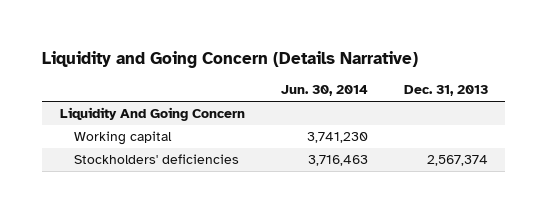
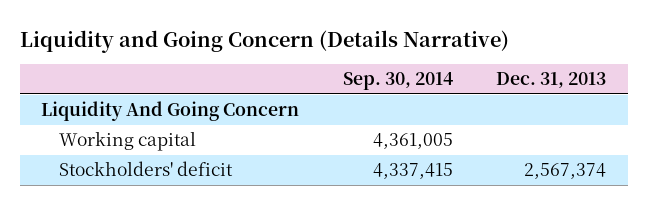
[280,85,368,97] Jun. 30, 2014 -> none
none -> [342,72,453,91] Sep. 30, 2014
[74,154,240,165] Stockholders' deficiencies -> [58,161,233,177] Stockholders' deficit

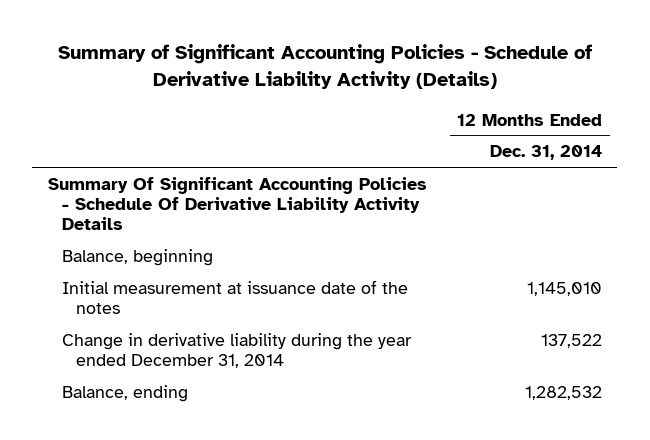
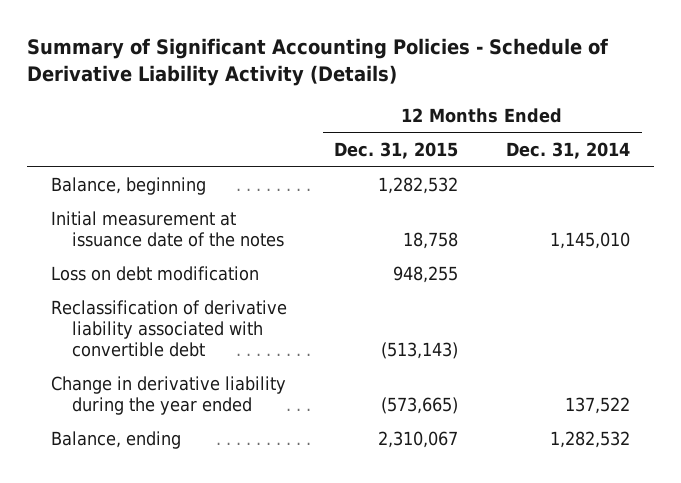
none -> [334,142,459,160] Dec. 31, 2015
[47,176,427,231] Summary Of Significant Accounting Policies - Schedule Of Derivative Liability Activity Details -> none
none -> [50,266,259,282] Loss on debt modification
none -> [50,300,287,357] Reclassification of derivative liability associated with convertible debt
[61,332,412,369] Change in derivative liability during the year ended December 31, 2014 -> [50,376,286,416] Change in derivative liability during the year ended

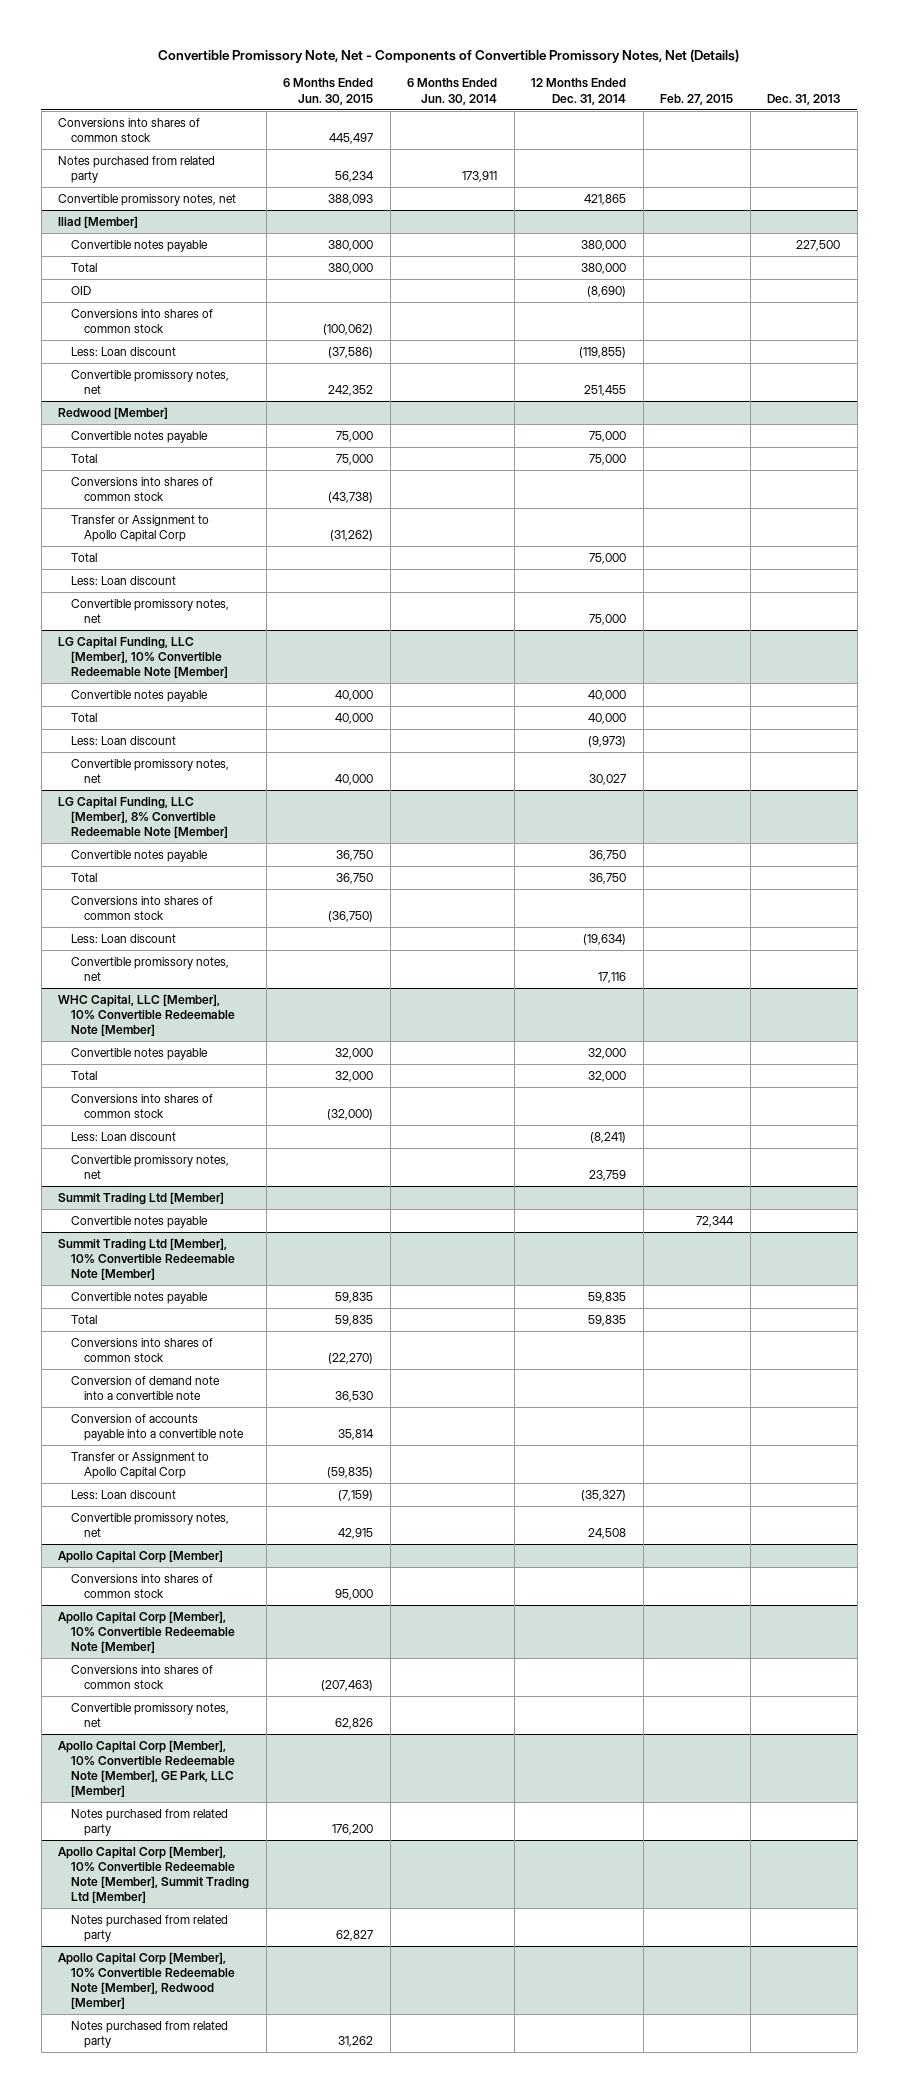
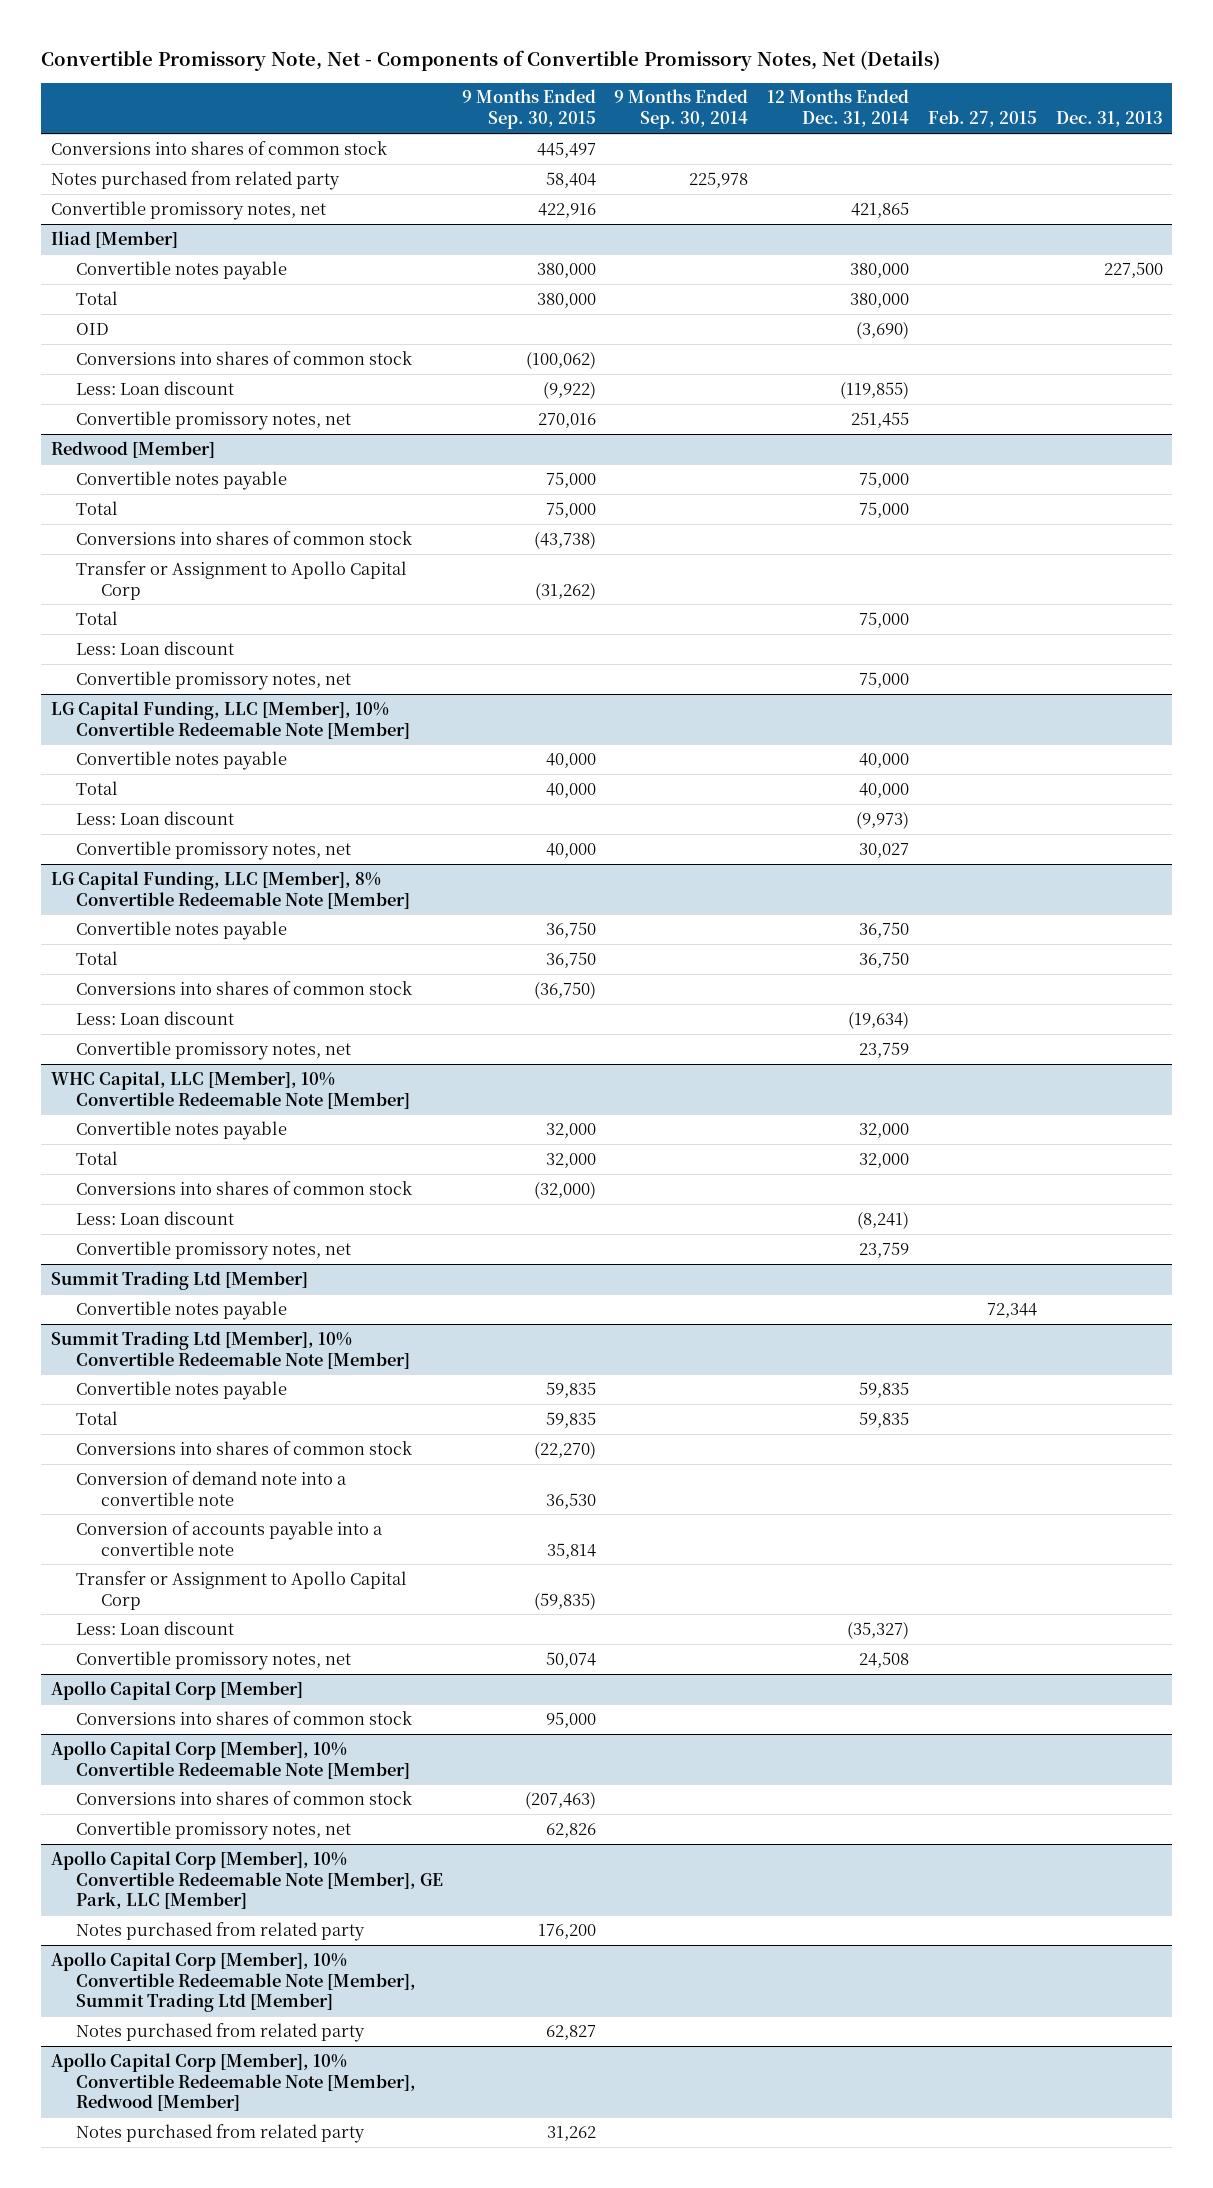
[283,78,374,105] 6 Months Ended Jun. 30, 2015 -> none
[407,78,498,105] 6 Months Ended Jun. 30, 2014 -> none
none -> [461,89,596,130] 9 Months Ended Sep. 30, 2015
none -> [614,89,749,130] 9 Months Ended Sep. 30, 2014
[587,285,627,297] (8,690) -> [856,320,910,339] (3,690)
[598,971,627,983] 17,116 -> [859,1041,910,1058] 23,759

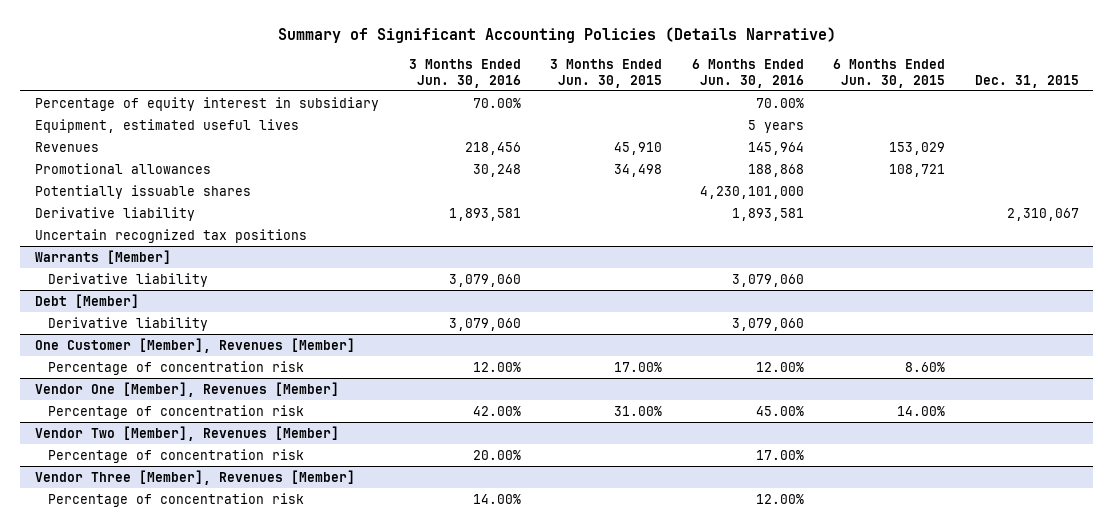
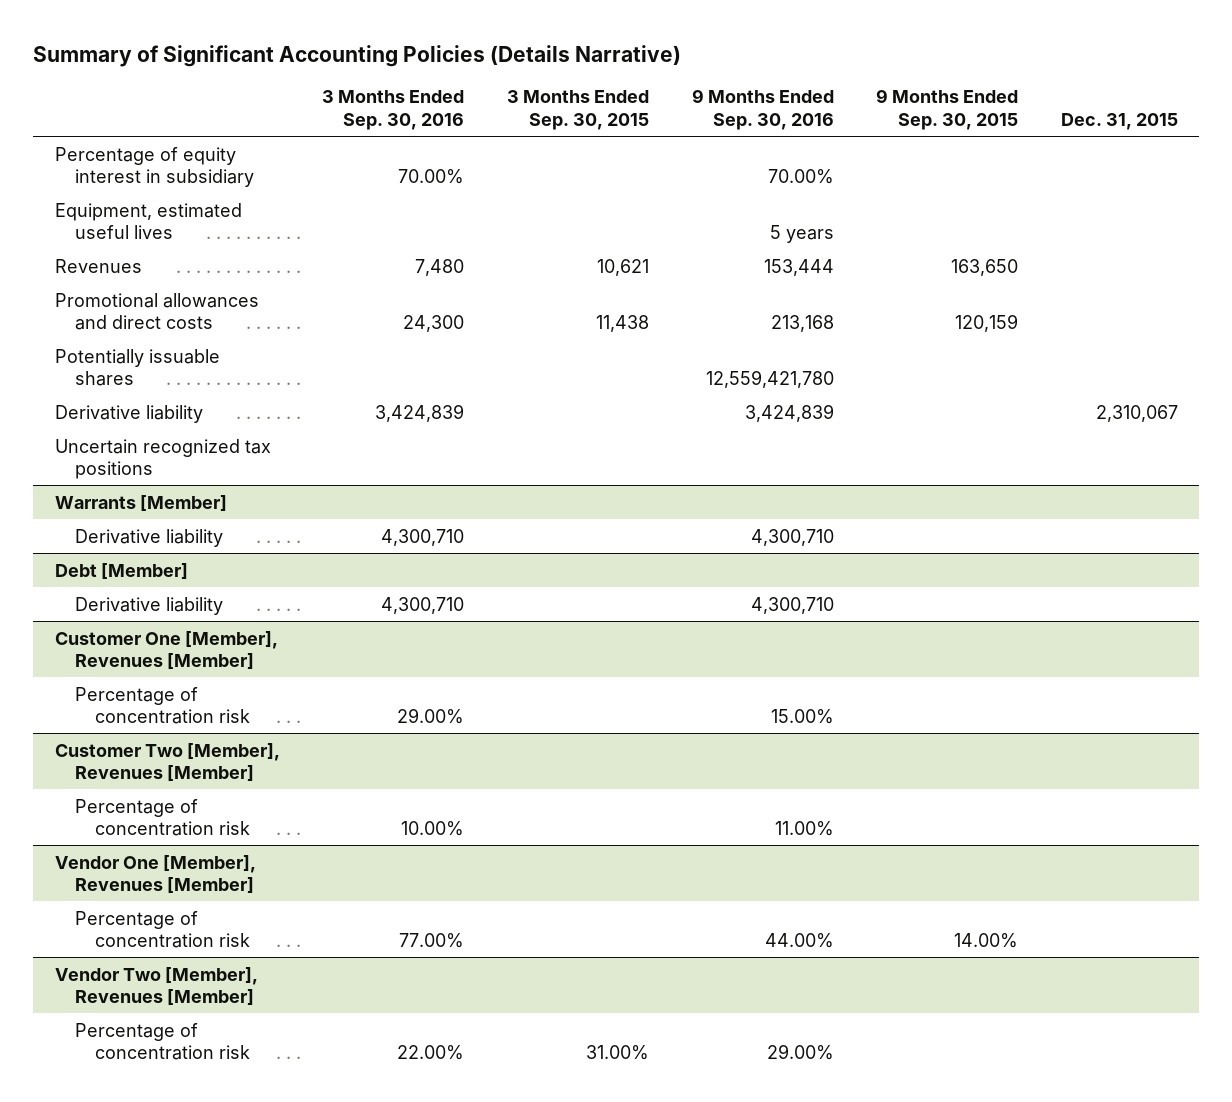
[408,58,521,88] 3 Months Ended Jun. 30, 2016 -> none
[550,58,663,88] 3 Months Ended Jun. 30, 2015 -> none
[691,58,804,88] 6 Months Ended Jun. 30, 2016 -> none
[833,58,946,88] 6 Months Ended Jun. 30, 2015 -> none
none -> [322,90,465,130] 3 Months Ended Sep. 30, 2016
none -> [506,90,649,130] 3 Months Ended Sep. 30, 2015
none -> [691,89,834,130] 9 Months Ended Sep. 30, 2016
none -> [876,89,1019,130] 9 Months Ended Sep. 30, 2015
[35,162,212,174] Promotional allowances -> [54,292,259,330] Promotional allowances and direct costs
[35,337,356,353] One Customer [Member], Revenues [Member] -> [54,630,278,670] Customer One [Member], Revenues [Member]
none -> [54,742,280,782] Customer Two [Member], Revenues [Member]
none -> [74,798,250,836] Percentage of concentration risk
[35,469,356,485] Vendor Three [Member], Revenues [Member] -> none
[47,492,304,507] Percentage of concentration risk -> none

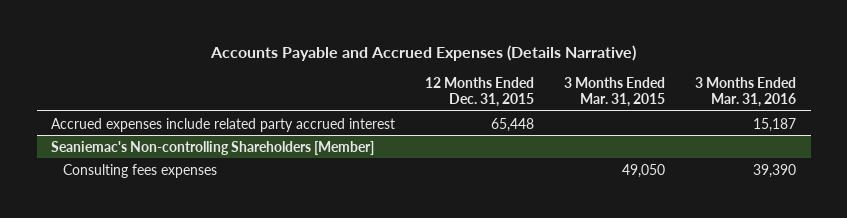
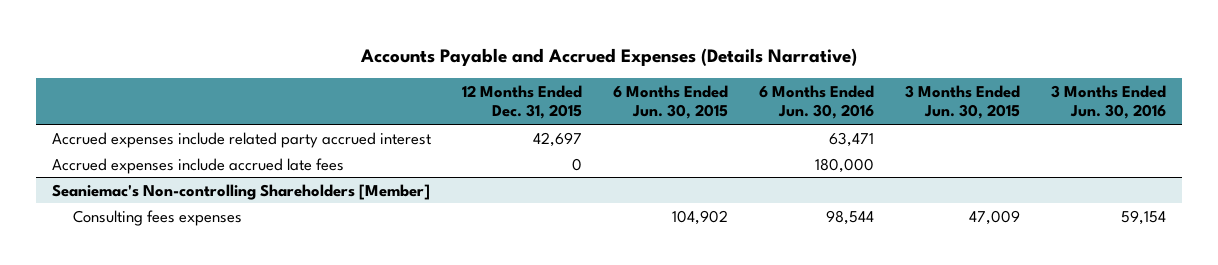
[564,77,666,108] 3 Months Ended Mar. 31, 2015 -> none
[695,77,797,108] 3 Months Ended Mar. 31, 2016 -> none
none -> [612,84,728,120] 6 Months Ended Jun. 30, 2015
none -> [759,84,875,120] 6 Months Ended Jun. 30, 2016
none -> [905,84,1021,120] 3 Months Ended Jun. 30, 2015
none -> [1051,84,1167,120] 3 Months Ended Jun. 30, 2016
[491,117,535,132] 65,448 -> [532,131,582,147] 42,697
none -> [51,157,344,174] Accrued expenses include accrued late fees

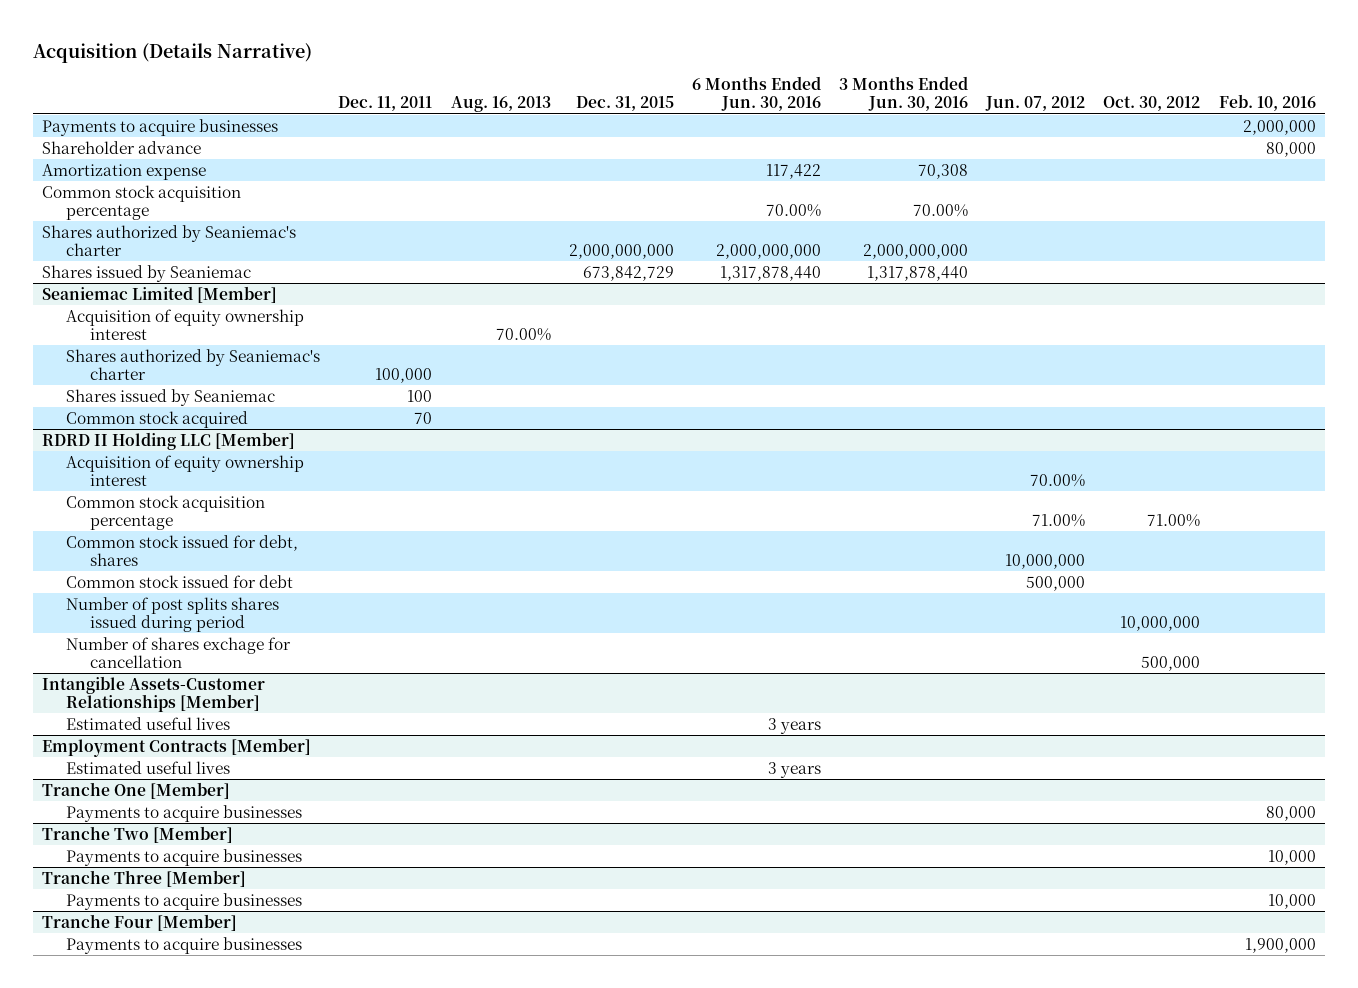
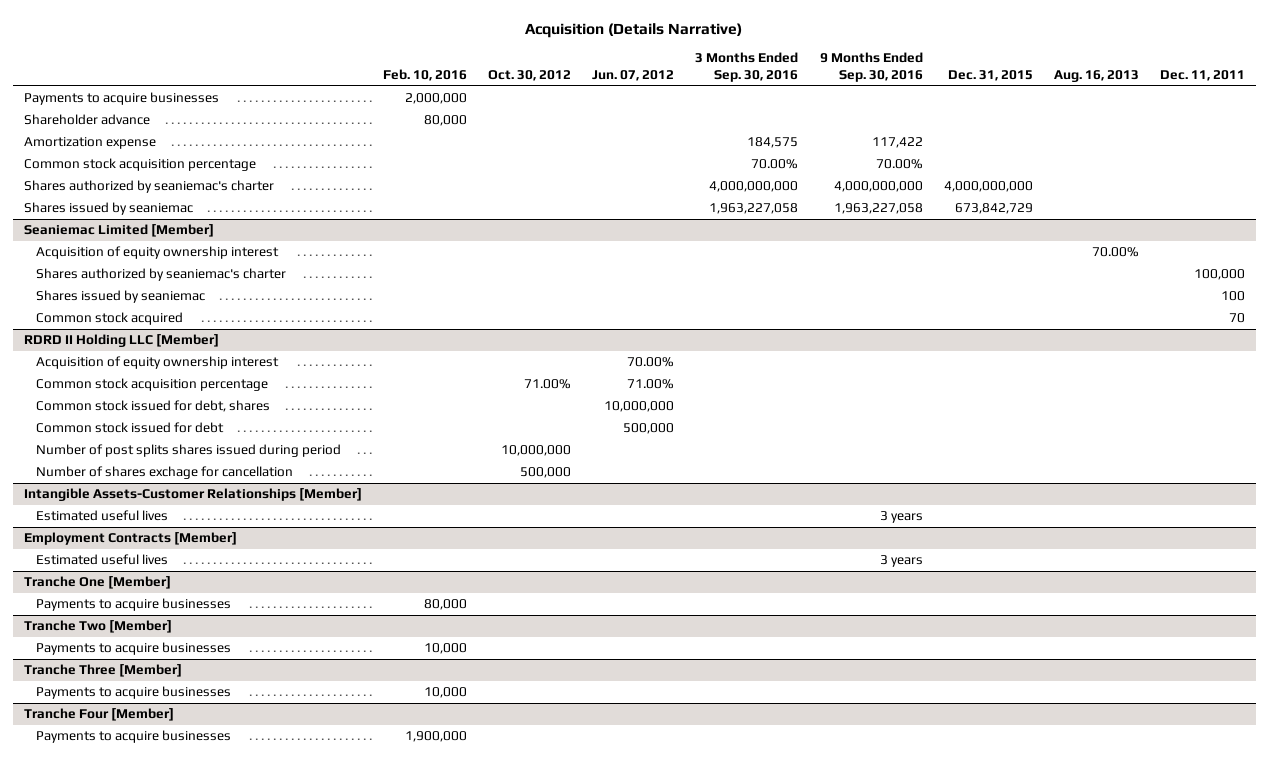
[691,76,821,112] 6 Months Ended Jun. 30, 2016 -> none
[839,76,969,112] 3 Months Ended Jun. 30, 2016 -> none
none -> [695,52,799,83] 3 Months Ended Sep. 30, 2016
none -> [819,52,923,83] 9 Months Ended Sep. 30, 2016
[42,224,297,256] Shares authorized by Seaniemac's charter -> [23,180,274,194] Shares authorized by seaniemac's charter
[568,243,674,259] 2,000,000,000 -> [943,181,1033,193] 4,000,000,000
[42,264,252,282] Shares issued by Seaniemac -> [23,202,193,216] Shares issued by seaniemac
[66,348,321,380] Shares authorized by Seaniemac's charter -> [35,268,286,282] Shares authorized by seaniemac's charter
[66,388,276,406] Shares issued by Seaniemac -> [35,290,205,304] Shares issued by seaniemac

